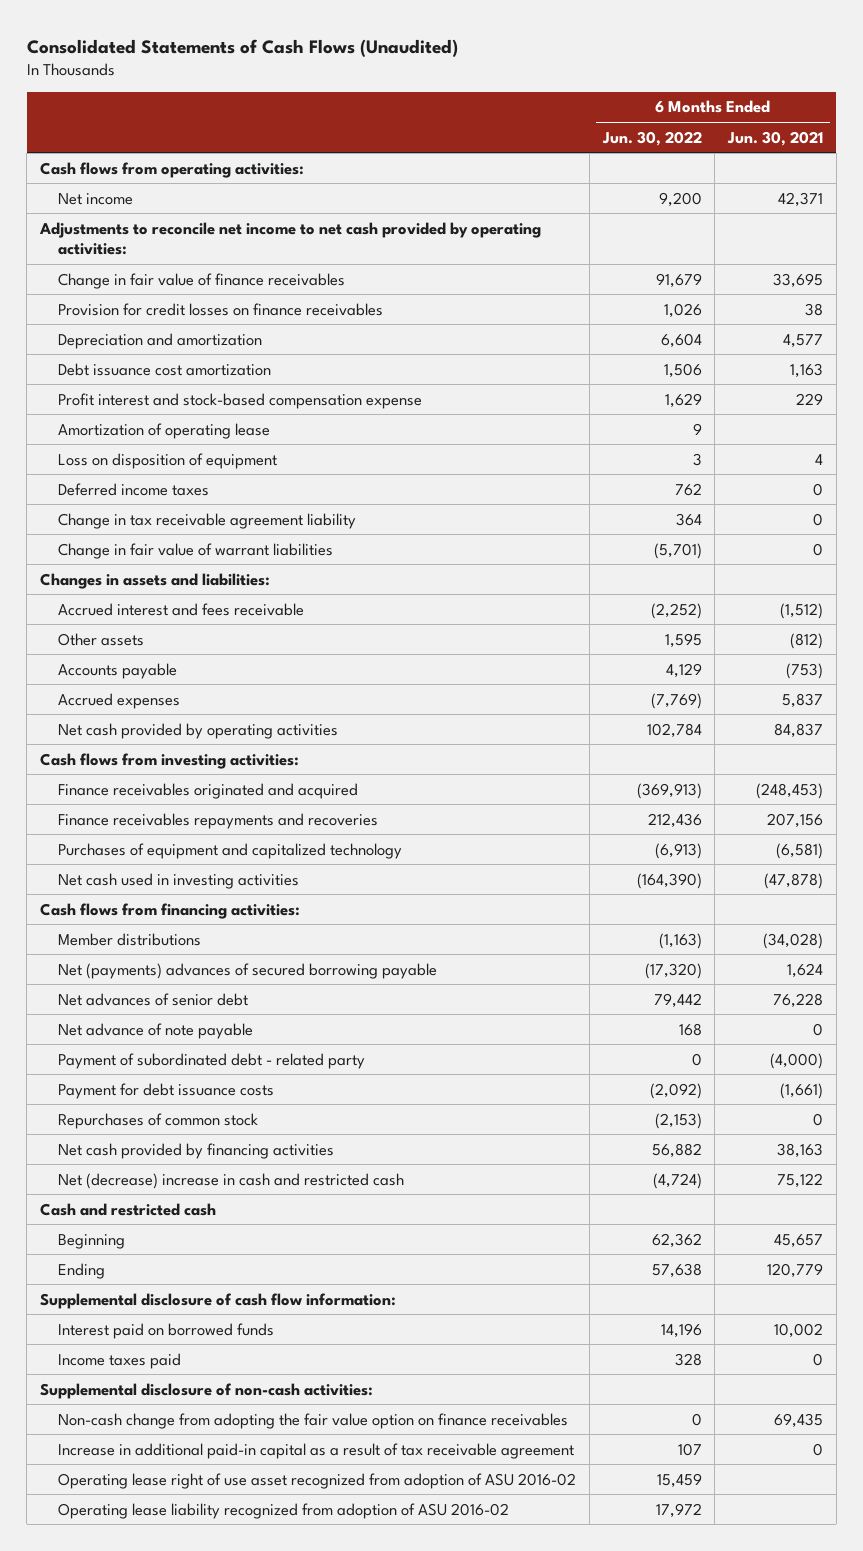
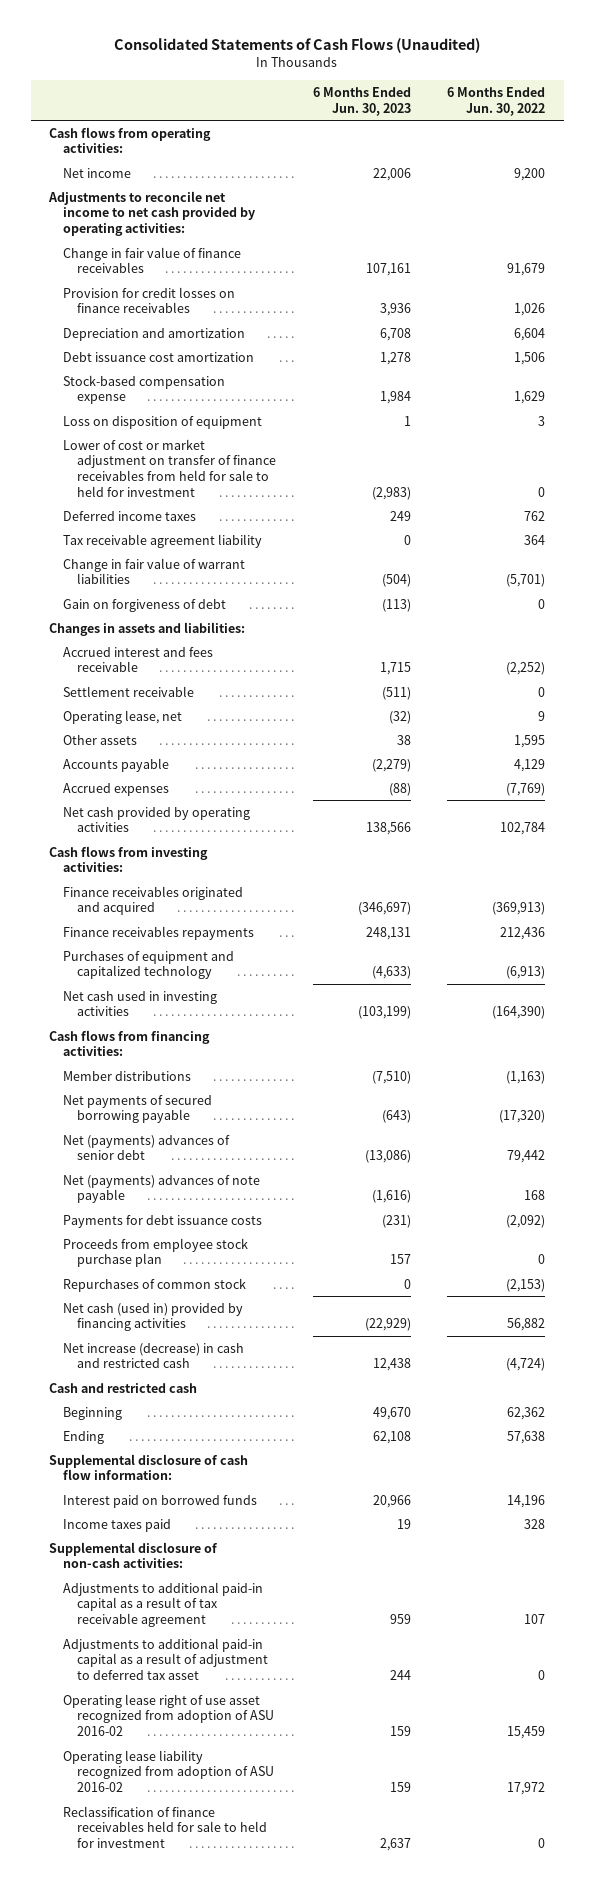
[727,130,824,146] Jun. 30, 2021 -> none
none -> [312,86,411,116] 6 Months Ended Jun. 30, 2023
[58,422,271,439] Amortization of operating lease -> none
[58,392,423,409] Profit interest and stock-based compensation expense -> [63,374,226,405] Stock-based compensation expense
none -> [63,438,276,497] Lower of cost or market adjustment on transfer of finance receivables from held for sale to held for investment
[58,512,357,529] Change in tax receivable agreement liability -> [63,533,263,548] Tax receivable agreement liability
none -> [63,598,227,612] Gain on forgiveness of debt
none -> [63,685,195,697] Settlement receivable
none -> [63,709,183,724] Operating lease, net
[58,812,379,829] Finance receivables repayments and recoveries -> [63,925,255,940] Finance receivables repayments
[58,1052,366,1069] Payment of subordinated debt - related party -> none
[58,962,438,979] Net (payments) advances of secured borrowing payable -> [63,1094,213,1124] Net payments of secured borrowing payable
[58,992,249,1006] Net advances of senior debt -> [63,1134,231,1161] Net (payments) advances of senior debt
[58,1022,254,1039] Net advance of note payable -> [63,1174,261,1204] Net (payments) advances of note payable
[58,1082,275,1099] Payment for debt issuance costs -> [63,1214,263,1228] Payments for debt issuance costs
none -> [63,1237,249,1268] Proceeds from employee stock purchase plan
[58,1142,335,1159] Net cash provided by financing activities -> [63,1302,244,1332] Net cash (used in) provided by financing activities
[58,1172,405,1189] Net (decrease) increase in cash and restricted cash -> [63,1342,245,1369] Net increase (decrease) in cash and restricted cash
[58,1412,569,1429] Non-cash change from adopting the fair value option on finance receivables -> none
[58,1442,575,1459] Increase in additional paid-in capital as a result of tax receivable agreement -> [63,1581,264,1628] Adjustments to additional paid-in capital as a result of tax receivable agreement
none -> [63,1637,268,1681] Adjustments to additional paid-in capital as a result of adjustment to deferred tax asset
none -> [63,1805,267,1849] Reclassification of finance receivables held for sale to held for investment

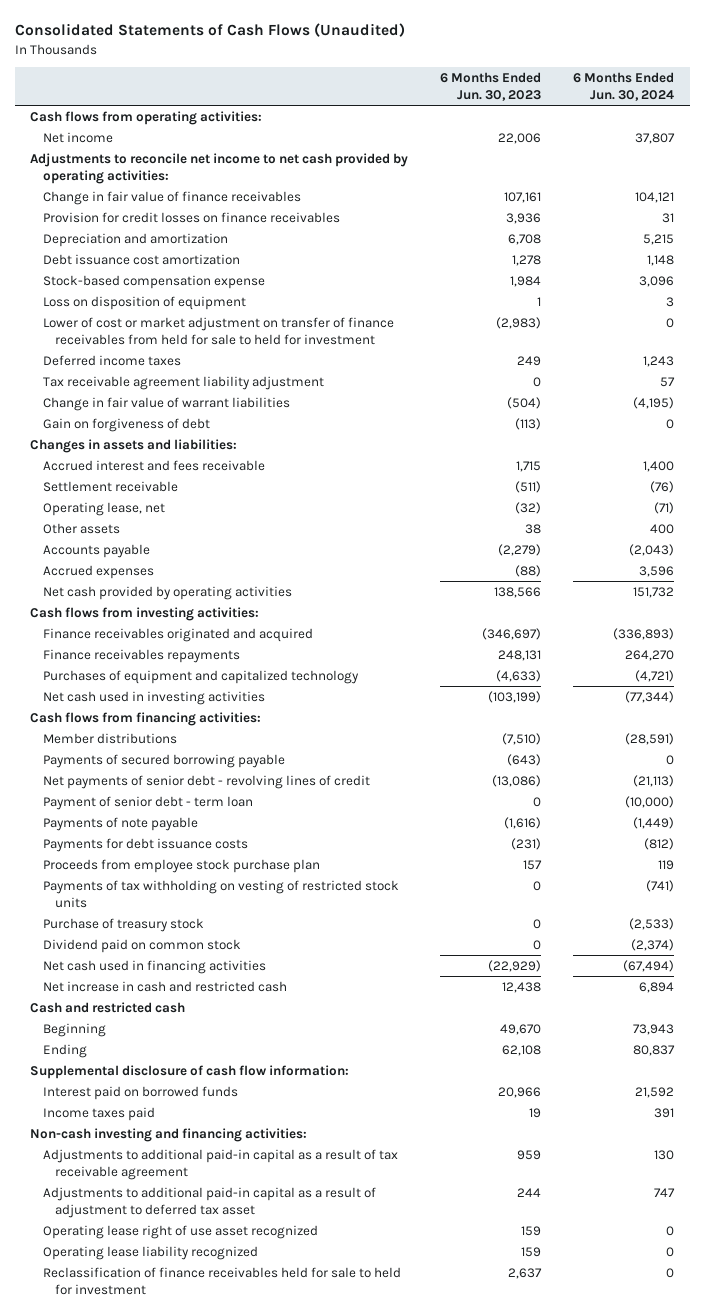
[447,86,546,116] 6 Months Ended Jun. 30, 2022 -> none
none -> [573,71,675,101] 6 Months Ended Jun. 30, 2024
[63,533,263,548] Tax receivable agreement liability -> [42,375,324,390] Tax receivable agreement liability adjustment
[63,1094,213,1124] Net payments of secured borrowing payable -> [42,753,285,768] Payments of secured borrowing payable
[63,1134,231,1161] Net (payments) advances of senior debt -> [42,774,370,789] Net payments of senior debt - revolving lines of credit
none -> [42,795,253,810] Payment of senior debt - term loan
[63,1174,261,1204] Net (payments) advances of note payable -> [42,816,198,831] Payments of note payable
none -> [42,879,399,908] Payments of tax withholding on vesting of restricted stock units
[63,1277,247,1292] Repurchases of common stock -> [42,917,204,932] Purchase of treasury stock
none -> [42,938,241,953] Dividend paid on common stock
[63,1302,244,1332] Net cash (used in) provided by financing activities -> [42,959,266,974] Net cash used in financing activities
[63,1342,245,1369] Net increase (decrease) in cash and restricted cash -> [42,980,287,992] Net increase in cash and restricted cash
[49,1541,219,1569] Supplemental disclosure of non-cash activities: -> [30,1127,308,1142] Non-cash investing and financing activities:
[63,1693,274,1737] Operating lease right of use asset recognized from adoption of ASU 2016-02 -> [42,1224,318,1239] Operating lease right of use asset recognized
[63,1749,274,1793] Operating lease liability recognized from adoption of ASU 2016-02 -> [42,1245,258,1260] Operating lease liability recognized

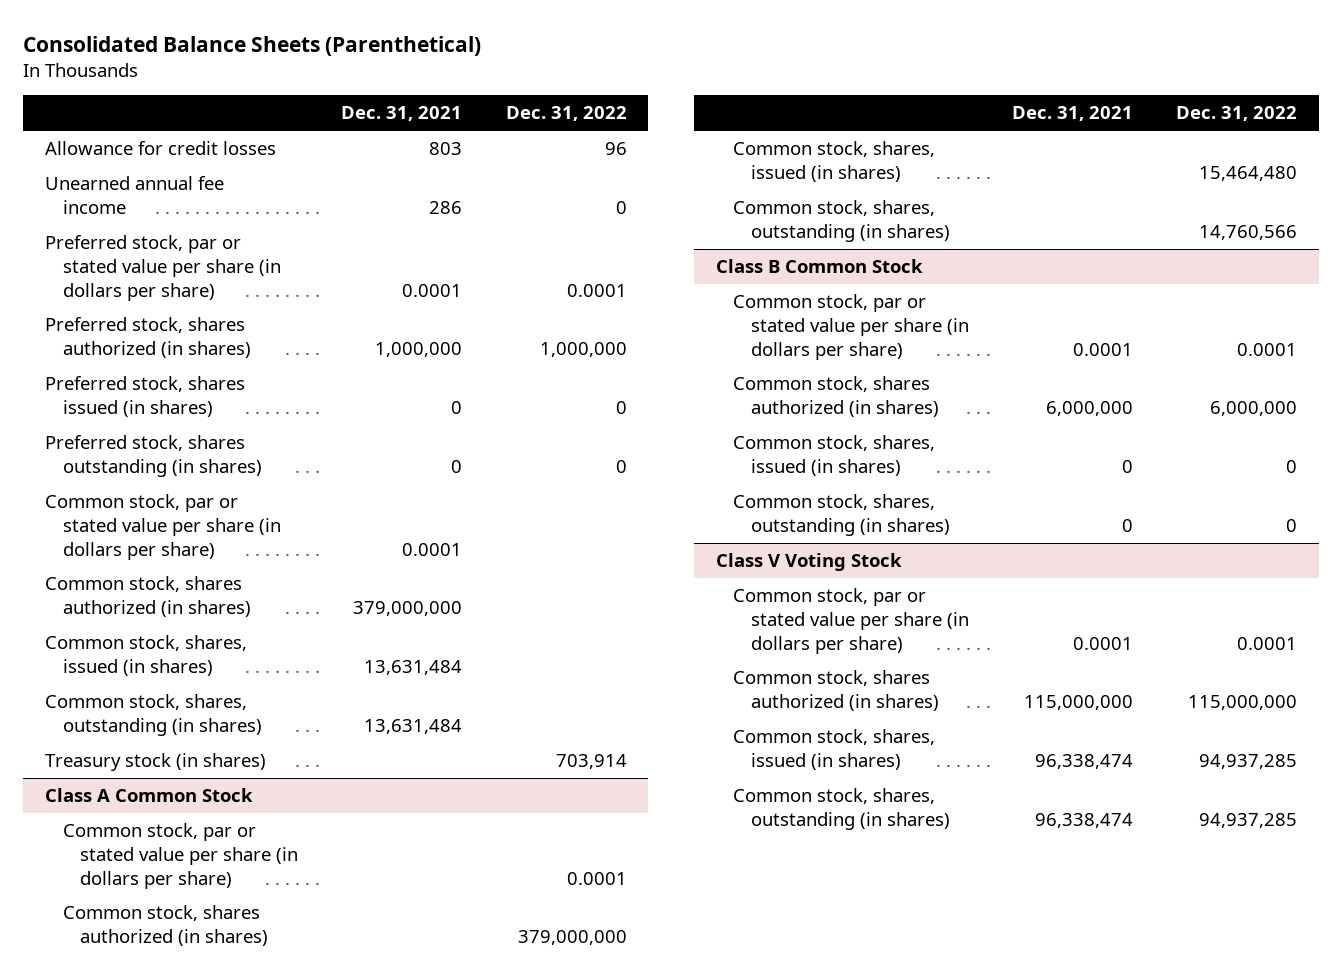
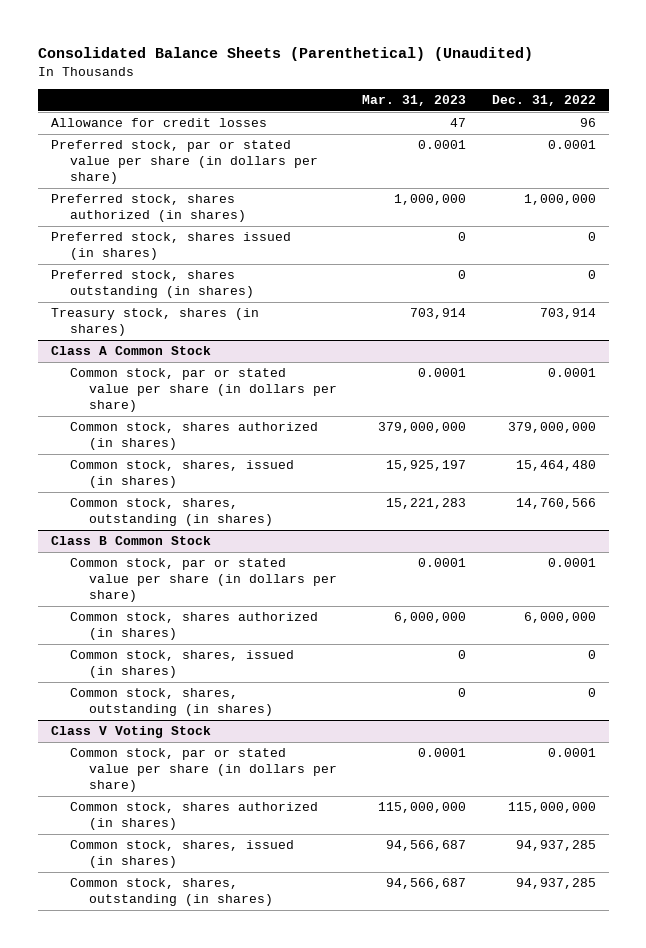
[23,36,482,57] Consolidated Balance Sheets (Parenthetical) -> [37,47,533,62] Consolidated Balance Sheets (Parenthetical) (Unaudited)
[341,106,463,122] Dec. 31, 2021 -> none
none -> [362,95,467,107] Mar. 31, 2023
[44,176,224,214] Unearned annual fee income -> none
[44,494,281,560] Common stock, par or stated value per share (in dollars per share) -> none
[44,576,251,617] Common stock, shares authorized (in shares) -> none
[44,635,247,676] Common stock, shares, issued (in shares) -> none
[44,694,262,736] Common stock, shares, outstanding (in shares) -> none
[44,753,266,772] Treasury stock (in shares) -> [50,308,259,337] Treasury stock, shares (in shares)

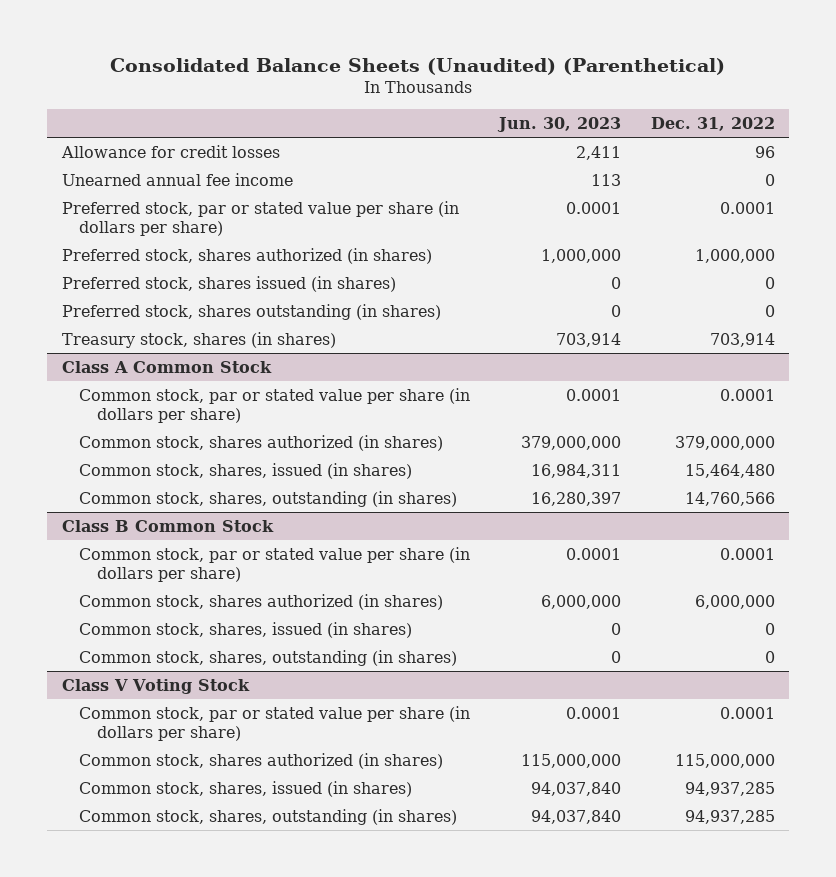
[37,47,533,62] Consolidated Balance Sheets (Parenthetical) (Unaudited) -> [110,57,726,75] Consolidated Balance Sheets (Unaudited) (Parenthetical)
[362,95,467,107] Mar. 31, 2023 -> none
none -> [497,117,622,133] Jun. 30, 2023
none -> [61,172,293,186] Unearned annual fee income

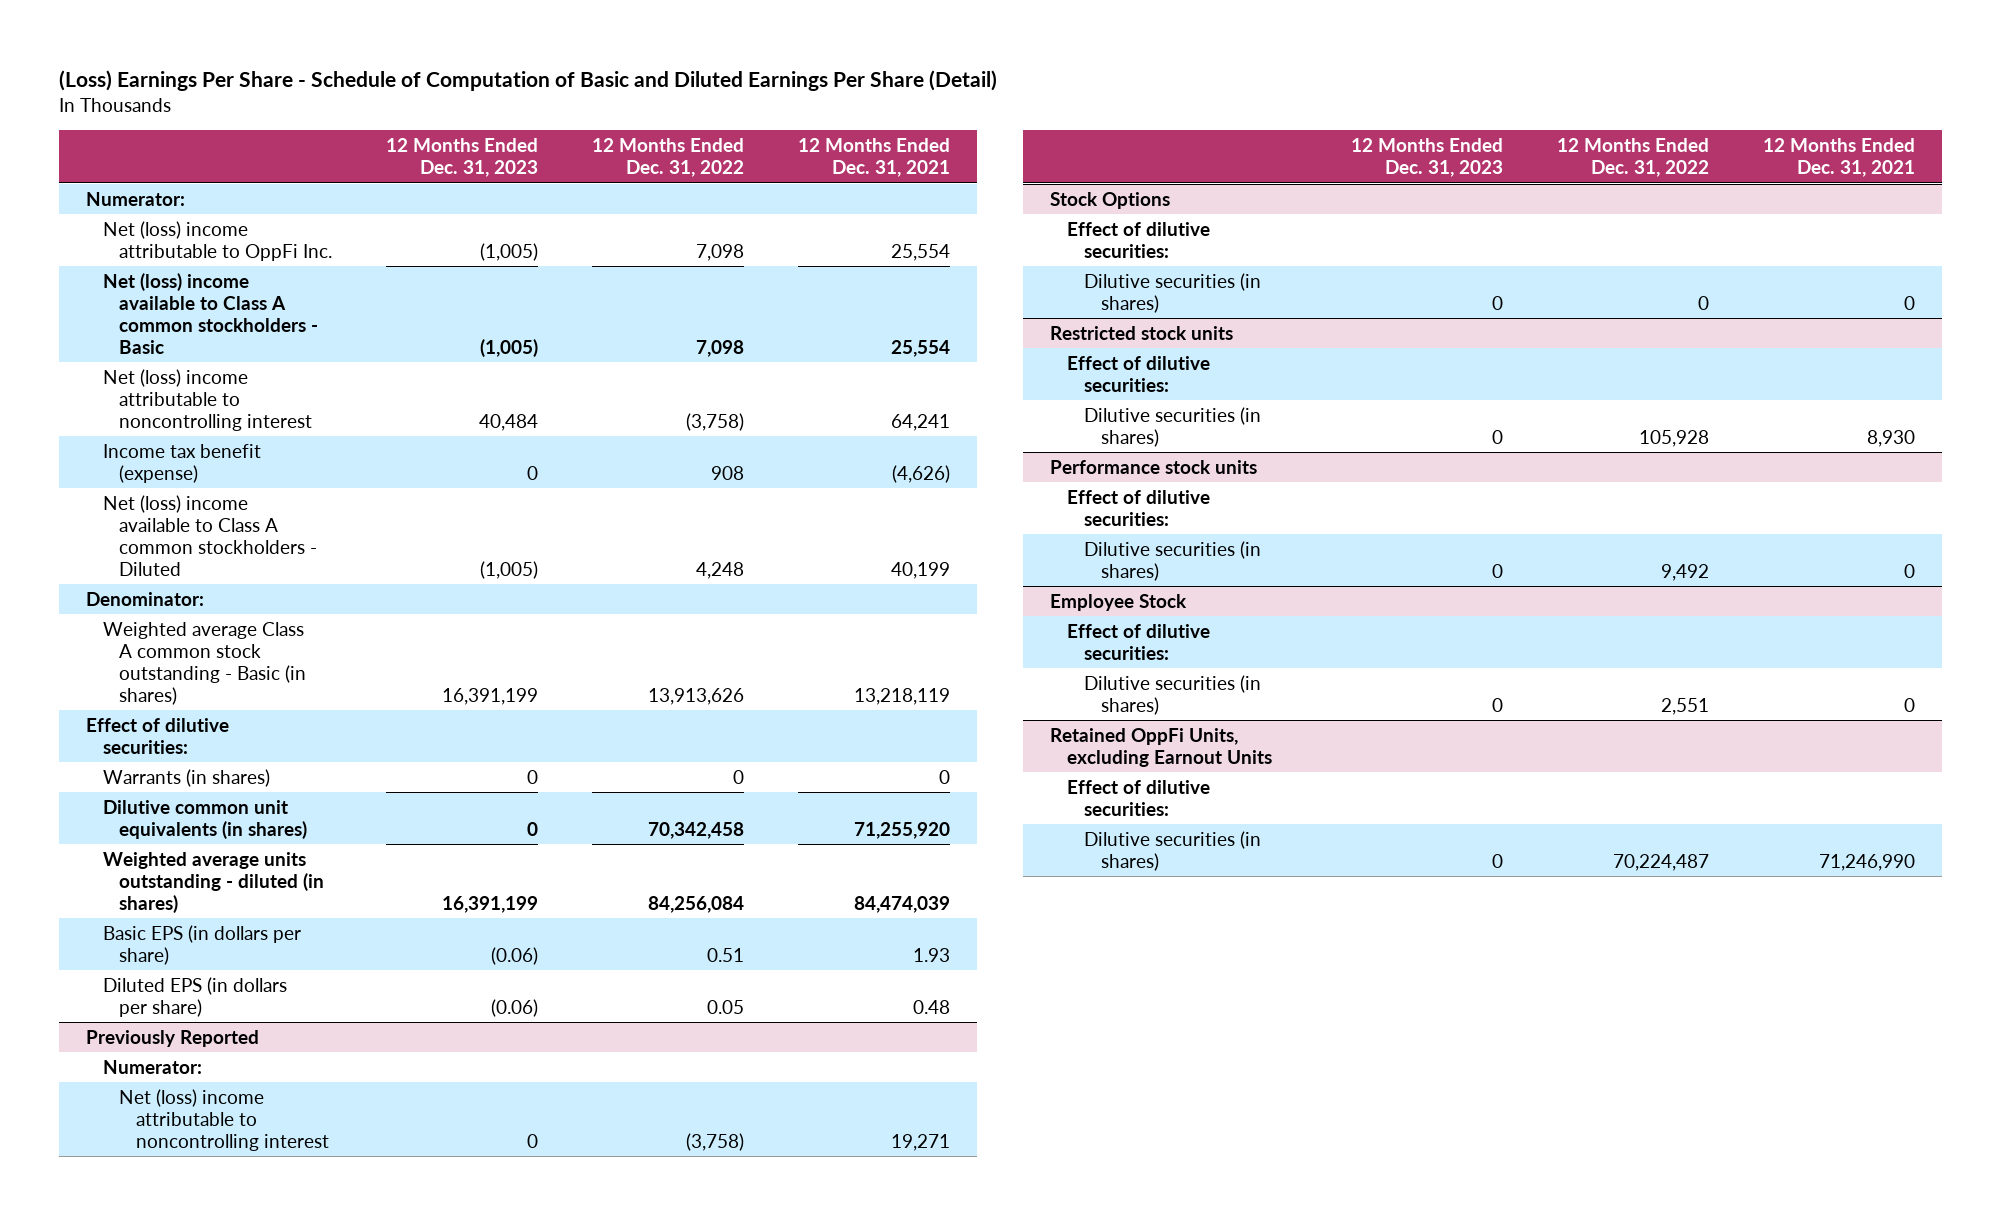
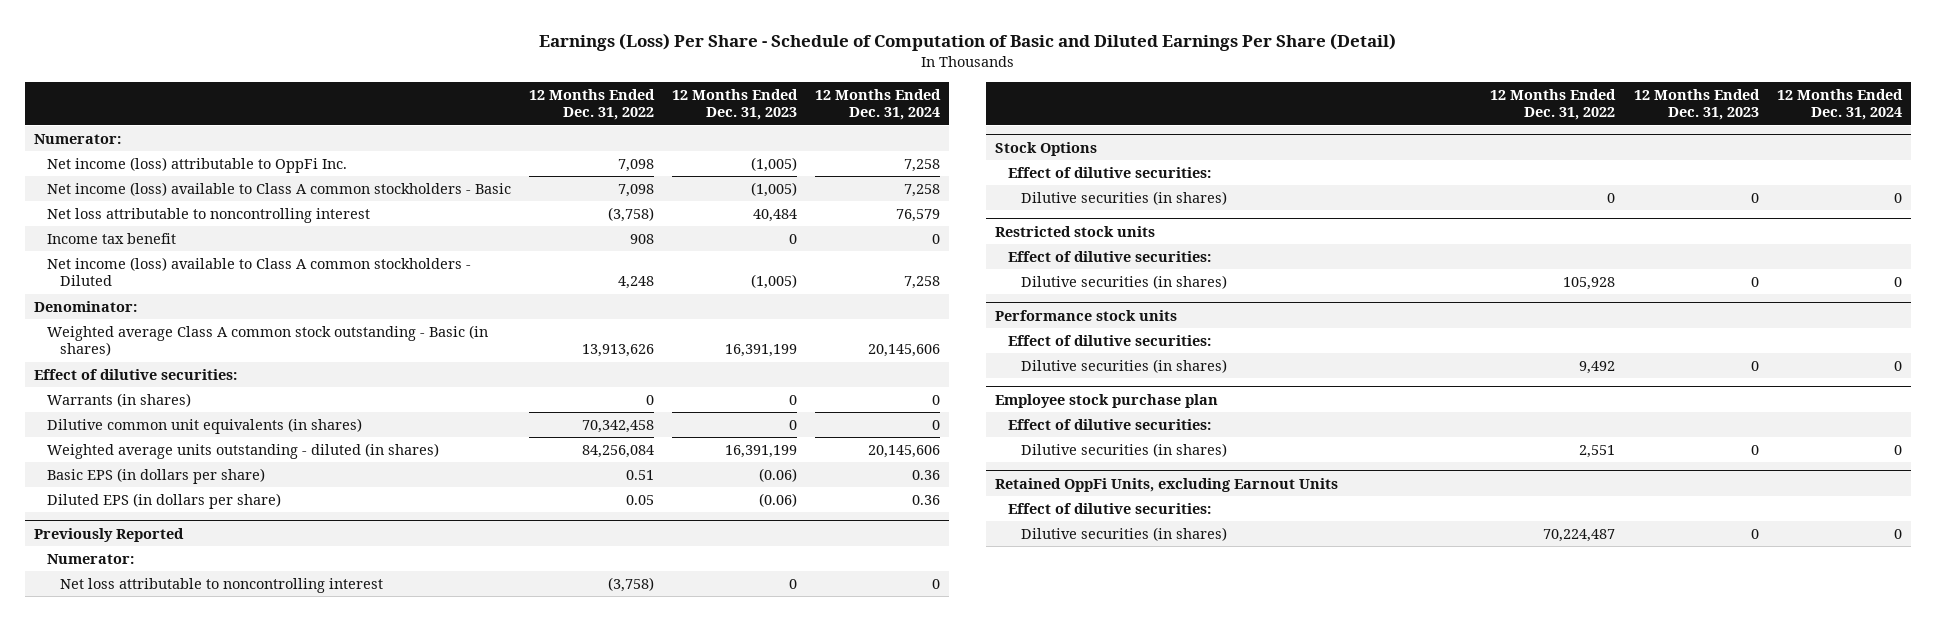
[58,70,997,92] (Loss) Earnings Per Share - Schedule of Computation of Basic and Diluted Earnings Per Share (Detail) -> [538,33,1396,52] Earnings (Loss) Per Share - Schedule of Computation of Basic and Diluted Earnings Per Share (Detail)
[798,138,951,178] 12 Months Ended Dec. 31, 2021 -> none
none -> [815,88,942,121] 12 Months Ended Dec. 31, 2024
[102,220,333,261] Net (loss) income attributable to OppFi Inc. -> [46,156,347,173] Net income (loss) attributable to OppFi Inc.
[102,272,319,354] Net (loss) income available to Class A common stockholders - Basic -> [46,181,511,196] Net income (loss) available to Class A common stockholders - Basic
[102,368,313,431] Net (loss) income attributable to noncontrolling interest -> [46,207,370,223] Net loss attributable to noncontrolling interest
[102,443,261,483] Income tax benefit (expense) -> [46,232,176,244] Income tax benefit
[102,494,318,576] Net (loss) income available to Class A common stockholders - Diluted -> [46,256,471,287] Net income (loss) available to Class A common stockholders - Diluted
[119,1088,330,1151] Net (loss) income attributable to noncontrolling interest -> [59,577,383,593] Net loss attributable to noncontrolling interest
[1050,593,1188,611] Employee Stock -> [995,393,1219,408] Employee stock purchase plan

